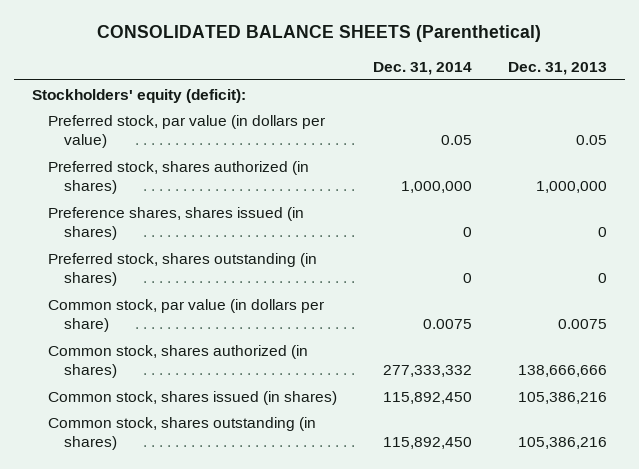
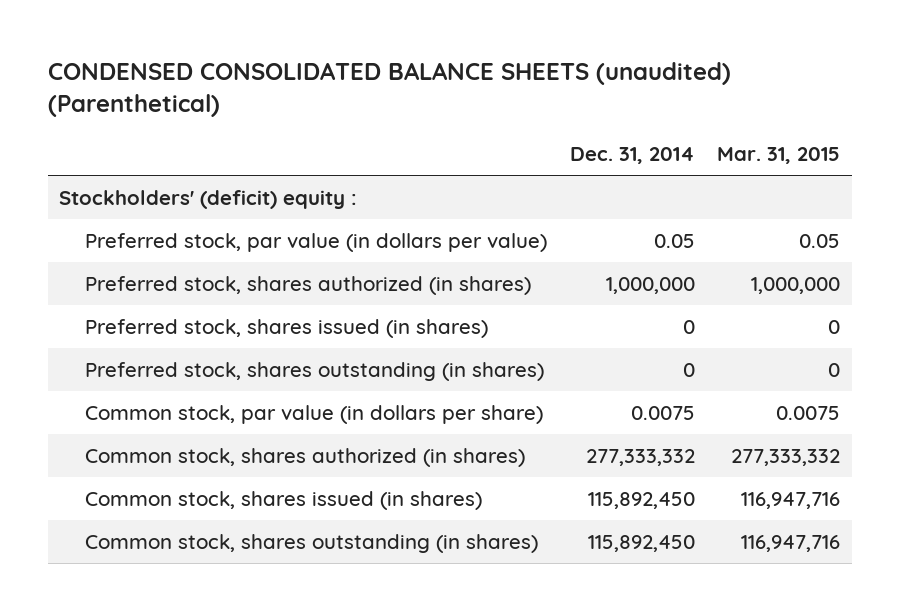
[97,24,542,42] CONSOLIDATED BALANCE SHEETS (Parenthetical) -> [47,61,731,118] CONDENSED CONSOLIDATED BALANCE SHEETS (unaudited) (Parenthetical)
[507,61,607,75] Dec. 31, 2013 -> none
none -> [717,147,841,165] Mar. 31, 2015
[31,88,246,103] Stockholders' equity (deficit): -> [59,189,358,209] Stockholders' (deficit) equity :
[47,206,304,240] Preference shares, shares issued (in shares) -> [85,318,489,338] Preferred stock, shares issued (in shares)

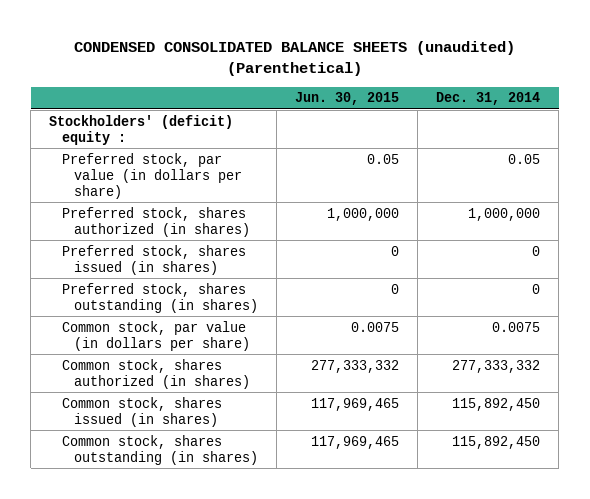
[717,147,841,165] Mar. 31, 2015 -> none
none -> [295,92,400,106] Jun. 30, 2015
[85,232,548,252] Preferred stock, par value (in dollars per value) -> [61,152,243,199] Preferred stock, par value (in dollars per share)

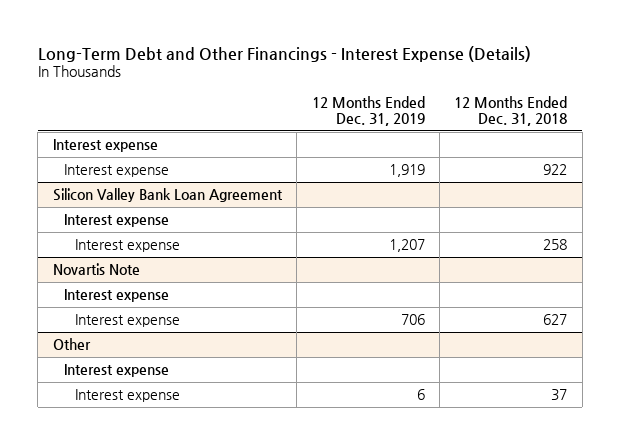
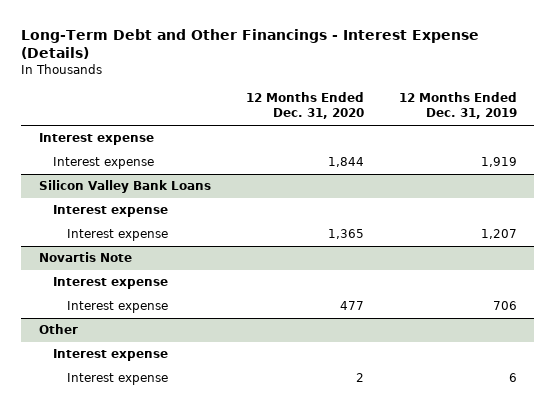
[454,95,568,127] 12 Months Ended Dec. 31, 2018 -> none
none -> [245,92,364,120] 12 Months Ended Dec. 31, 2020
[52,188,283,203] Silicon Valley Bank Loan Agreement -> [38,180,211,194] Silicon Valley Bank Loans

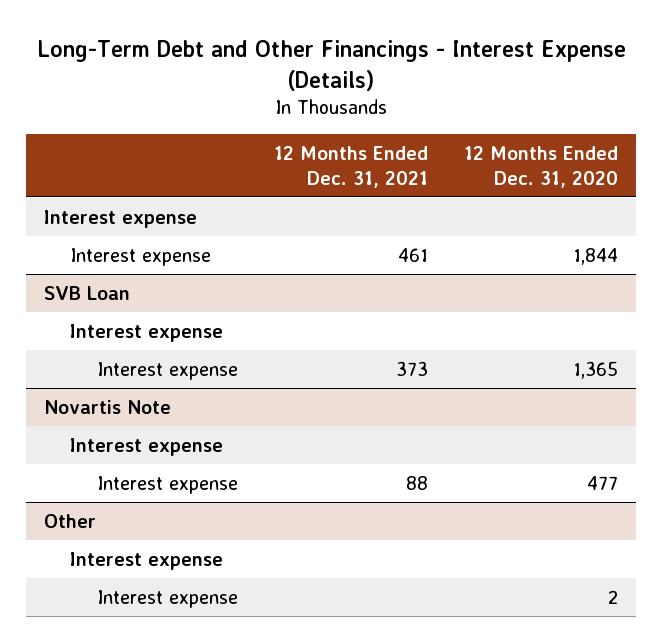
[398,92,517,120] 12 Months Ended Dec. 31, 2019 -> none
none -> [274,145,429,188] 12 Months Ended Dec. 31, 2021
[38,180,211,194] Silicon Valley Bank Loans -> [43,285,130,300] SVB Loan

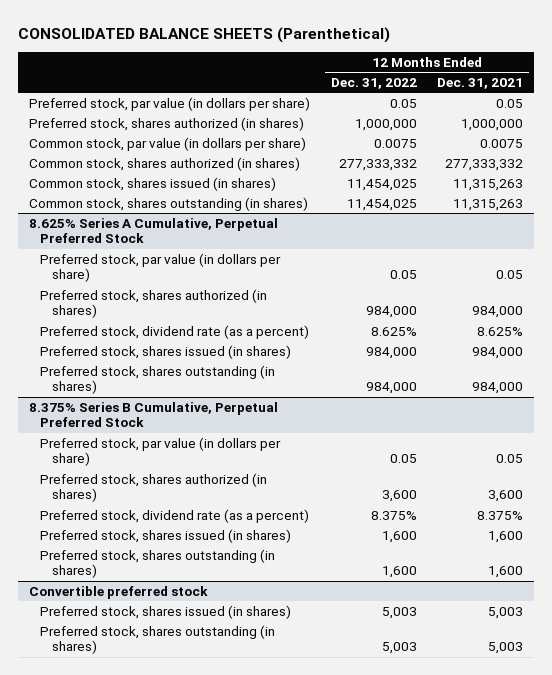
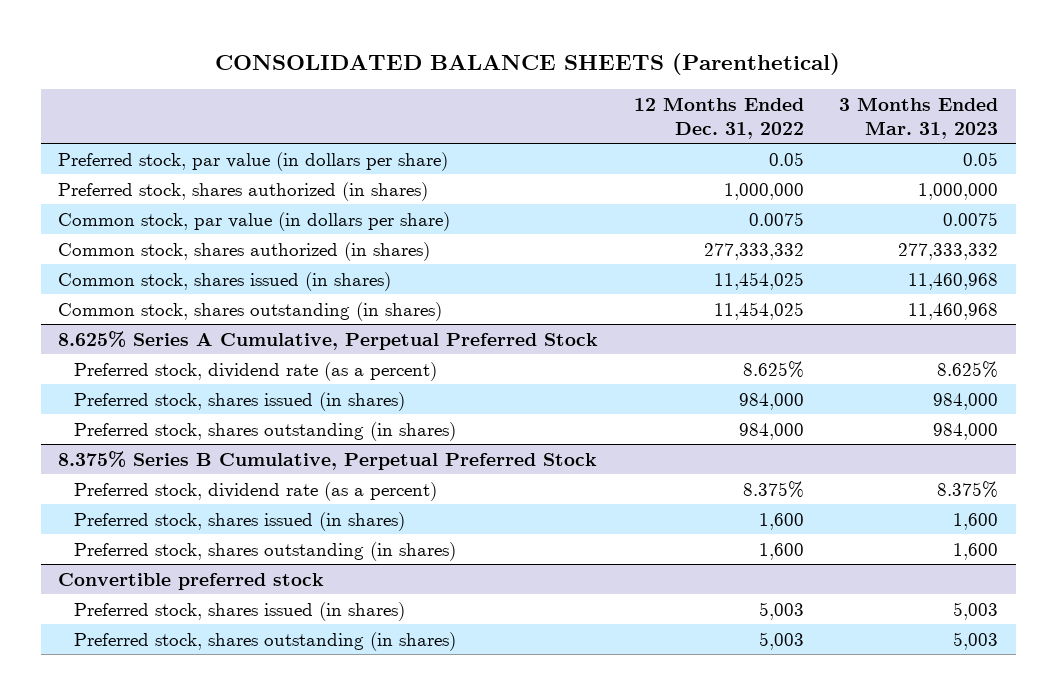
[437,77,524,89] Dec. 31, 2021 -> none
none -> [839,96,999,139] 3 Months Ended Mar. 31, 2023
[40,252,282,283] Preferred stock, par value (in dollars per share) -> none
[40,288,268,319] Preferred stock, shares authorized (in shares) -> none
[40,436,282,467] Preferred stock, par value (in dollars per share) -> none
[40,472,268,503] Preferred stock, shares authorized (in shares) -> none

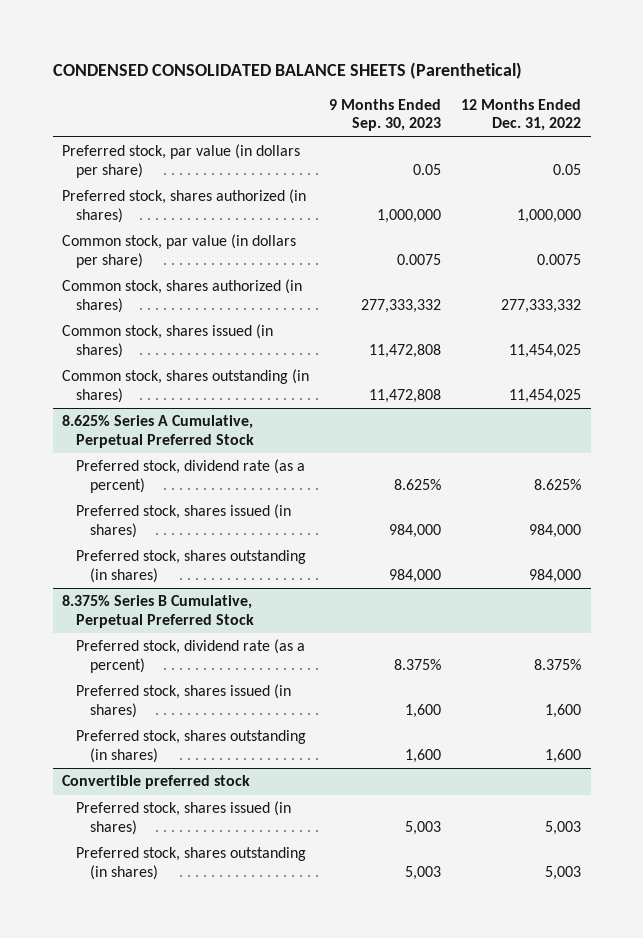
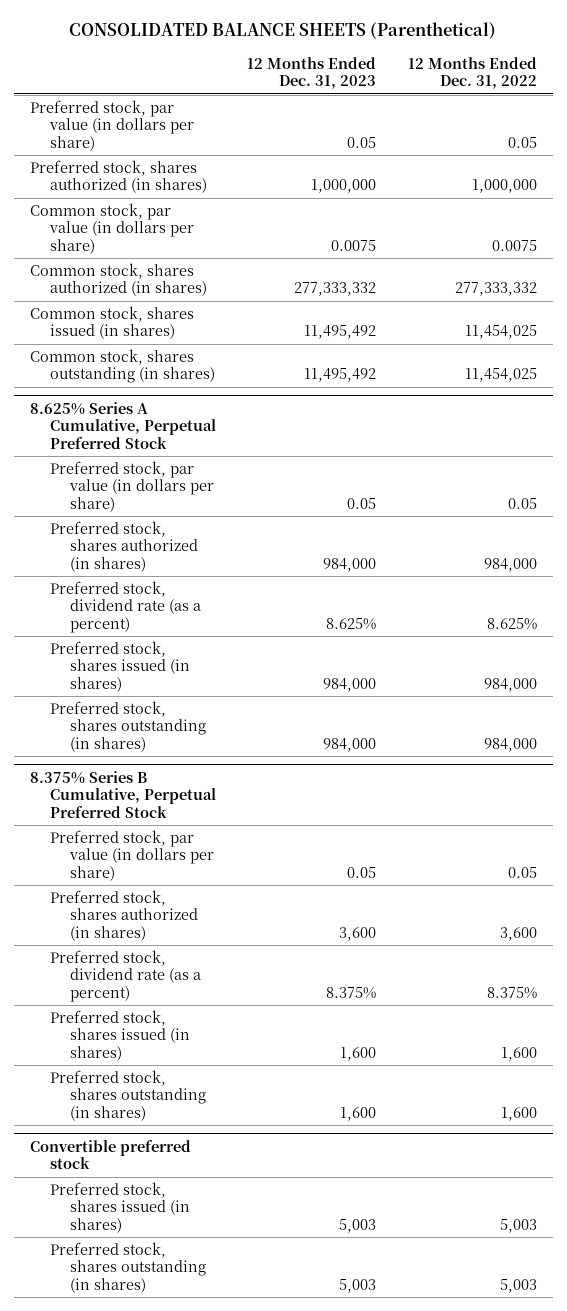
[52,62,522,80] CONDENSED CONSOLIDATED BALANCE SHEETS (Parenthetical) -> [69,22,497,40] CONSOLIDATED BALANCE SHEETS (Parenthetical)
[329,98,442,132] 9 Months Ended Sep. 30, 2023 -> none
none -> [247,56,377,90] 12 Months Ended Dec. 31, 2023
none -> [49,461,215,512] Preferred stock, par value (in dollars per share)
none -> [49,521,199,572] Preferred stock, shares authorized (in shares)
none -> [49,830,215,881] Preferred stock, par value (in dollars per share)
none -> [49,890,199,941] Preferred stock, shares authorized (in shares)

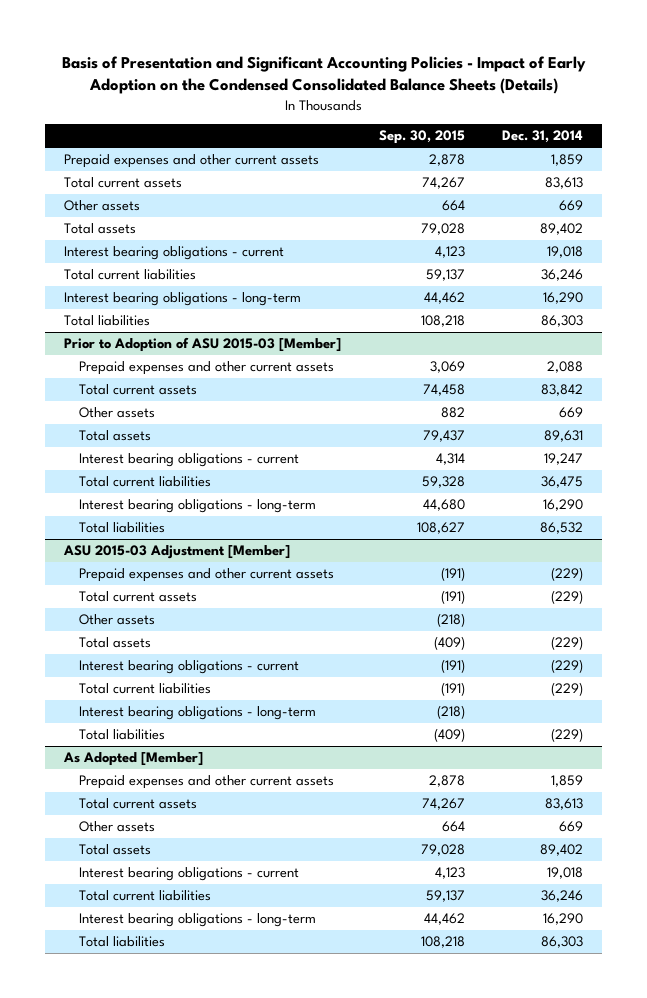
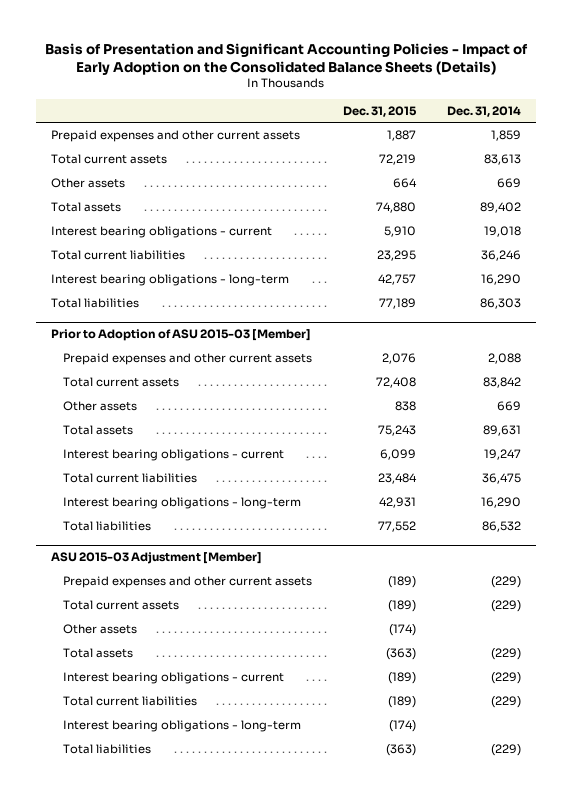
[61,55,586,95] Basis of Presentation and Significant Accounting Policies - Impact of Early Adoption on the Condensed Consolidated Balance Sheets (Details) -> [45,42,529,75] Basis of Presentation and Significant Accounting Policies - Impact of Early Adoption on the Consolidated Balance Sheets (Details)
[378,130,465,145] Sep. 30, 2015 -> none
none -> [342,105,417,117] Dec. 31, 2015
[62,752,203,767] As Adopted [Member] -> none
[78,775,334,790] Prepaid expenses and other current assets -> none
[78,798,197,810] Total current assets -> none
[78,821,155,833] Other assets -> none
[78,844,151,856] Total assets -> none
[78,867,299,882] Interest bearing obligations - current -> none
[78,890,211,902] Total current liabilities -> none
[78,913,316,928] Interest bearing obligations - long-term -> none
[78,936,165,948] Total liabilities -> none

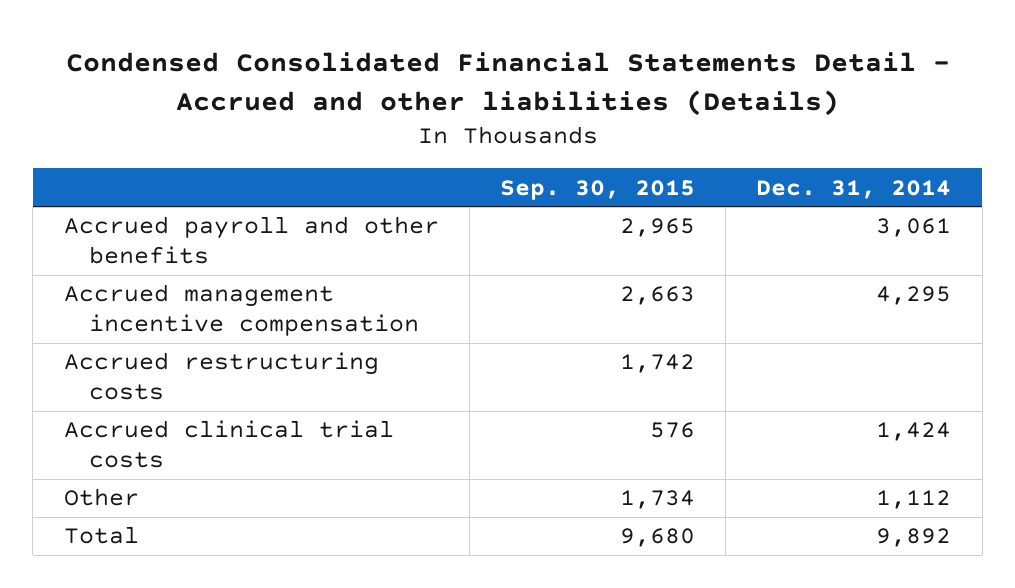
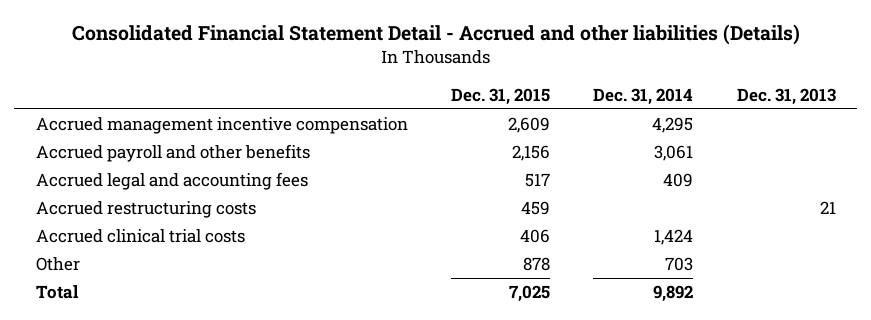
[65,52,950,116] Condensed Consolidated Financial Statements Detail - Accrued and other liabilities (Details) -> [71,24,800,46] Consolidated Financial Statement Detail - Accrued and other liabilities (Details)
[500,179,696,200] Sep. 30, 2015 -> none
none -> [450,87,550,105] Dec. 31, 2015
none -> [736,87,836,105] Dec. 31, 2013
[63,216,439,265] Accrued payroll and other benefits -> [35,144,310,163] Accrued payroll and other benefits
none -> [35,172,308,191] Accrued legal and accounting fees
[876,490,952,510] 1,112 -> [665,257,694,272] 703

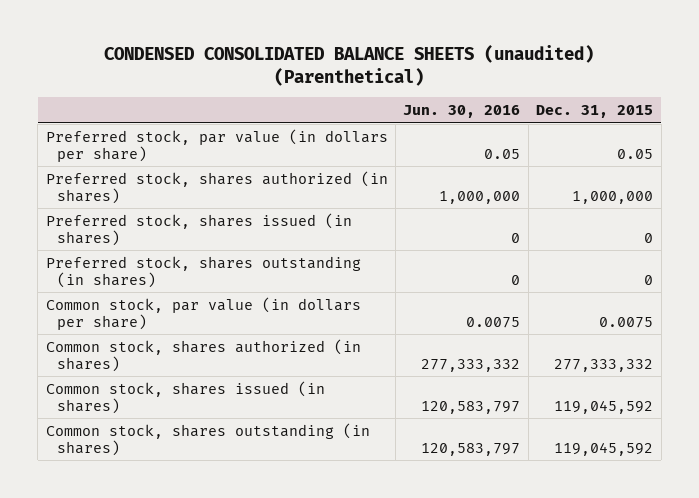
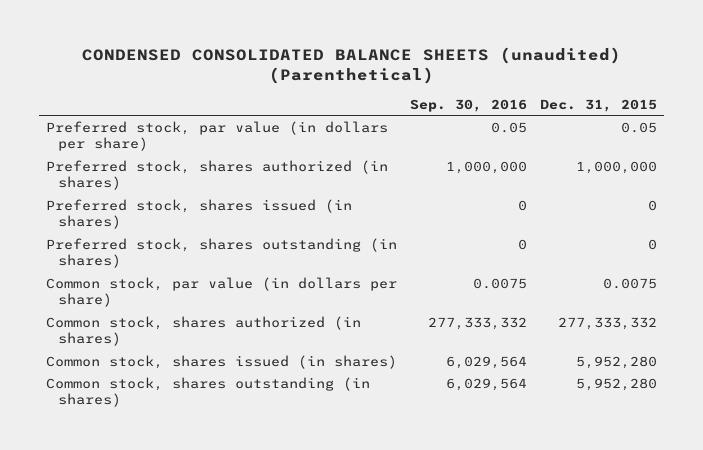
[403,105,521,119] Jun. 30, 2016 -> none
none -> [410,98,528,112] Sep. 30, 2016
[554,399,654,414] 119,045,592 -> [576,355,658,369] 5,952,280
[554,441,654,456] 119,045,592 -> [576,377,658,391] 5,952,280

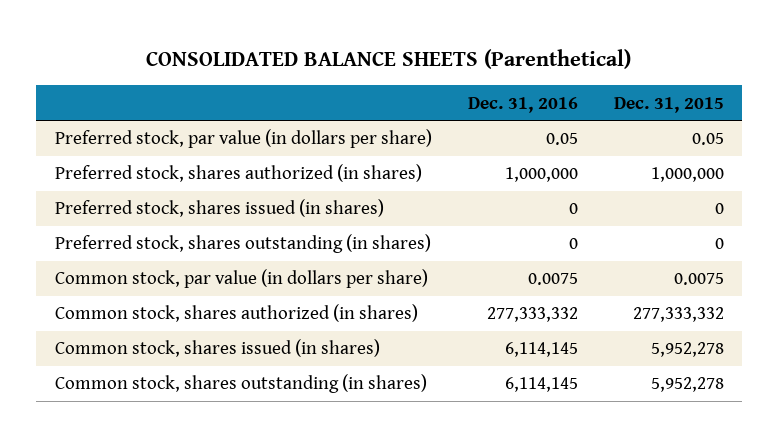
[81,46,621,85] CONDENSED CONSOLIDATED BALANCE SHEETS (unaudited) (Parenthetical) -> [146,49,632,70] CONSOLIDATED BALANCE SHEETS (Parenthetical)
[410,98,528,112] Sep. 30, 2016 -> none
none -> [467,96,578,113] Dec. 31, 2016
[576,355,658,369] 5,952,280 -> [650,342,724,358] 5,952,278
[576,377,658,391] 5,952,280 -> [650,377,724,393] 5,952,278

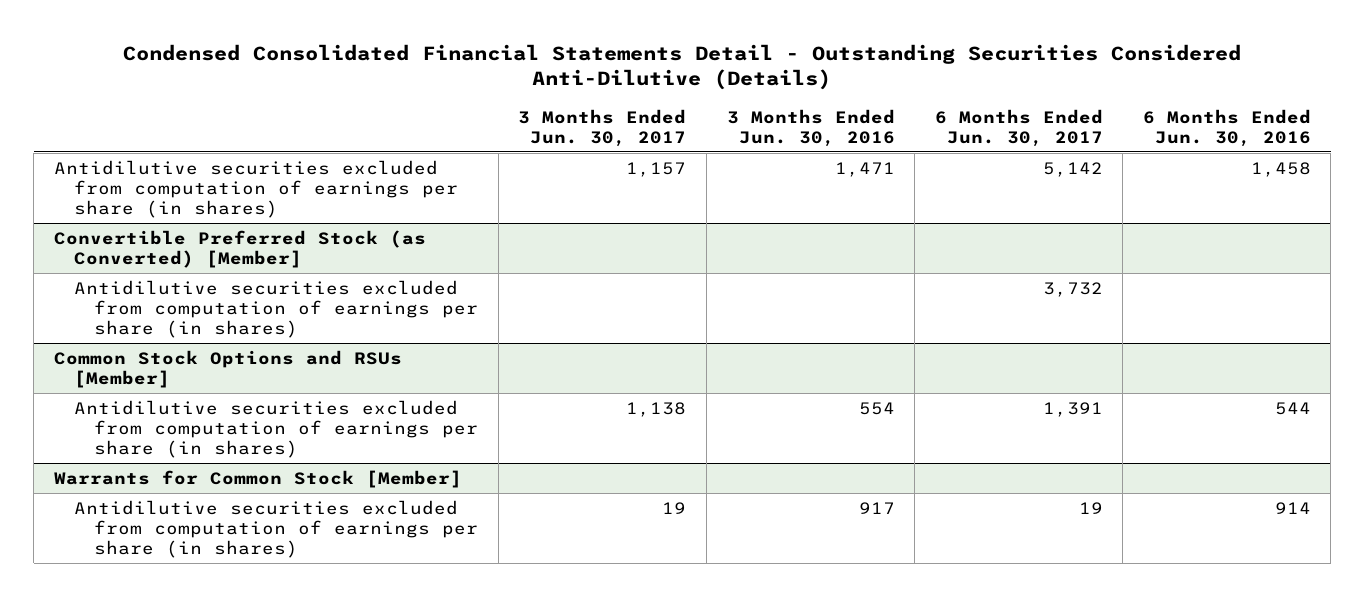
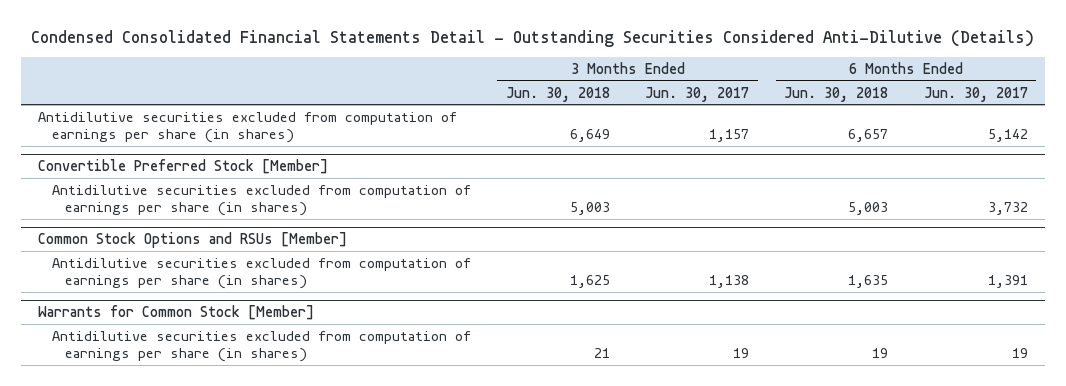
[726,108,895,147] 3 Months Ended Jun. 30, 2016 -> none
[1142,108,1311,147] 6 Months Ended Jun. 30, 2016 -> none
none -> [506,86,611,102] Jun. 30, 2018
none -> [784,86,889,102] Jun. 30, 2018
[54,229,427,268] Convertible Preferred Stock (as Converted) [Member] -> [38,159,329,175] Convertible Preferred Stock [Member]

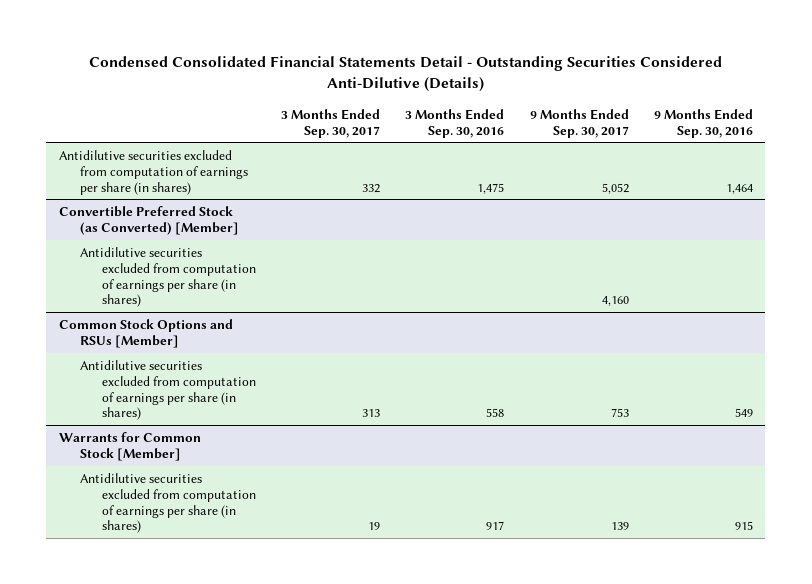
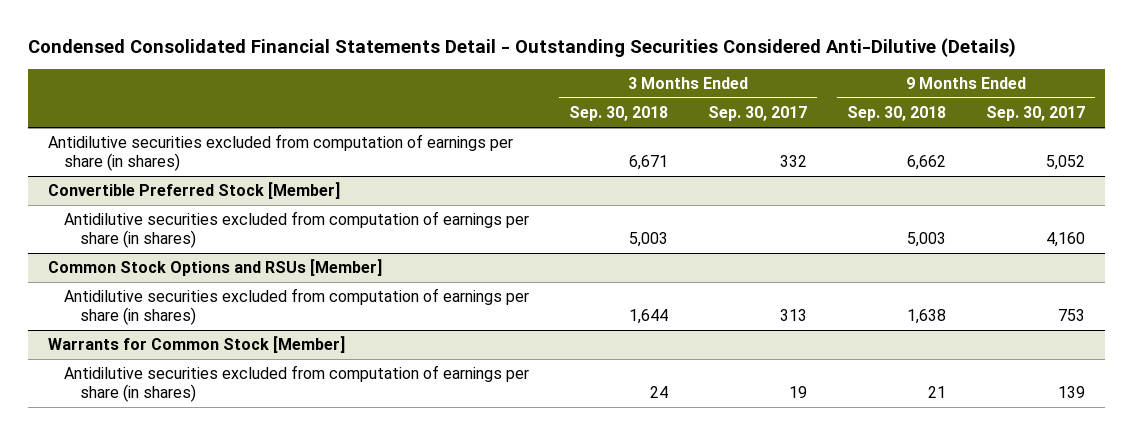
[405,108,505,138] 3 Months Ended Sep. 30, 2016 -> none
[653,108,753,138] 9 Months Ended Sep. 30, 2016 -> none
none -> [569,106,669,122] Sep. 30, 2018
none -> [846,106,946,122] Sep. 30, 2018
[59,205,240,235] Convertible Preferred Stock (as Converted) [Member] -> [47,182,340,200] Convertible Preferred Stock [Member]

